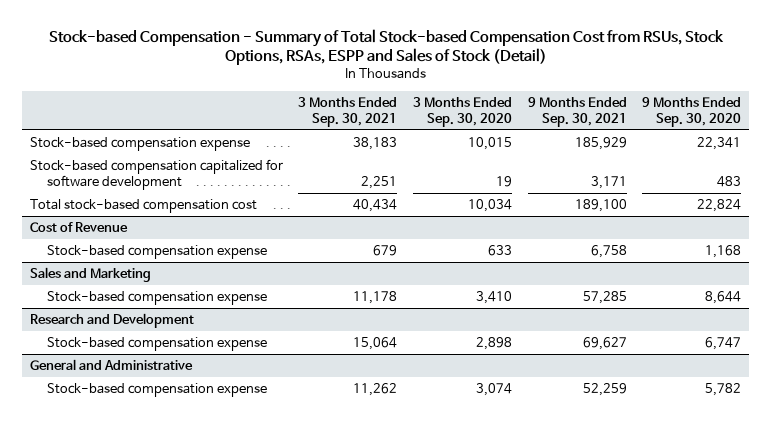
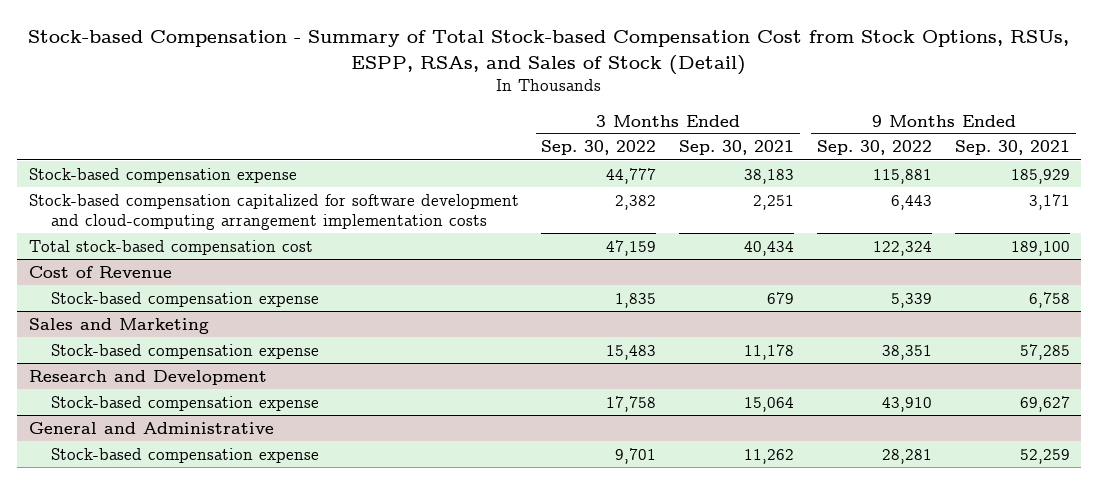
[48,28,724,66] Stock-based Compensation - Summary of Total Stock-based Compensation Cost from RSUs, Stock Options, RSAs, ESPP and Sales of Stock (Detail) -> [28,30,1070,75] Stock-based Compensation - Summary of Total Stock-based Compensation Cost from Stock Options, RSUs, ESPP, RSAs, and Sales of Stock (Detail)
[413,96,513,127] 3 Months Ended Sep. 30, 2020 -> none
[642,96,742,127] 9 Months Ended Sep. 30, 2020 -> none
none -> [541,140,657,156] Sep. 30, 2022
none -> [817,140,933,156] Sep. 30, 2022
[29,159,283,190] Stock-based compensation capitalized for software development -> [28,193,519,231] Stock-based compensation capitalized for software development and cloud-computing arrangement implementation costs

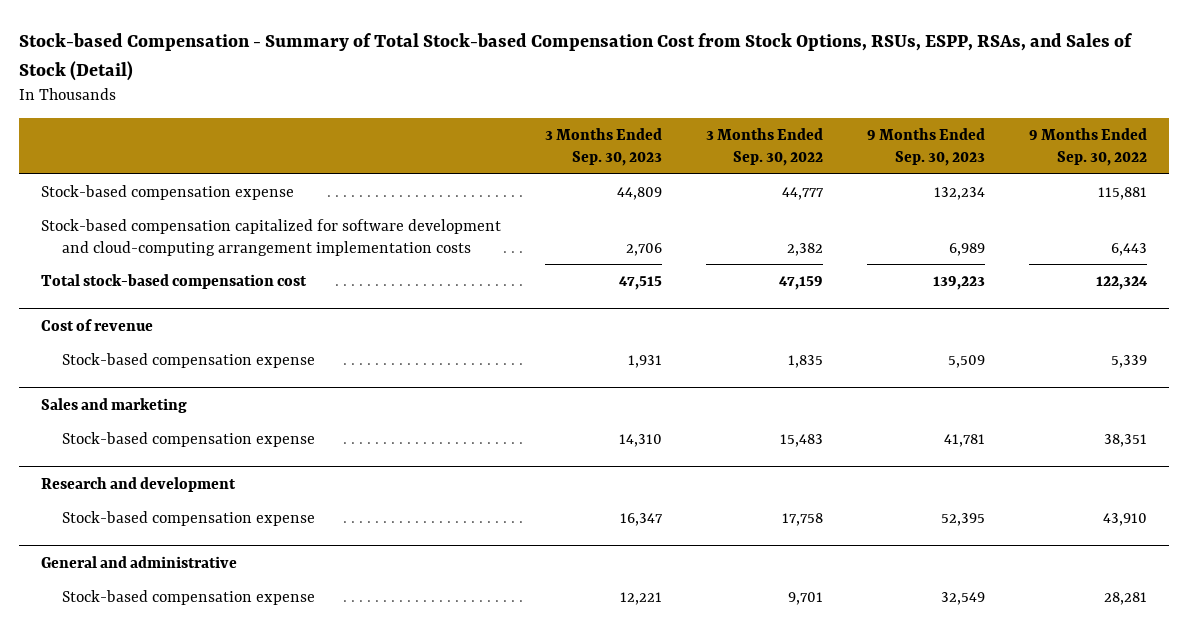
[679,140,795,156] Sep. 30, 2021 -> none
[954,140,1070,156] Sep. 30, 2021 -> none
none -> [545,128,663,166] 3 Months Ended Sep. 30, 2023
none -> [866,128,985,166] 9 Months Ended Sep. 30, 2023
[28,265,172,278] Cost of Revenue -> [41,318,154,331] Cost of revenue
[28,317,209,334] Sales and Marketing -> [41,397,188,413] Sales and marketing
[28,369,267,385] Research and Development -> [41,476,237,492] Research and development
[28,421,274,434] General and Administrative -> [41,555,238,568] General and administrative

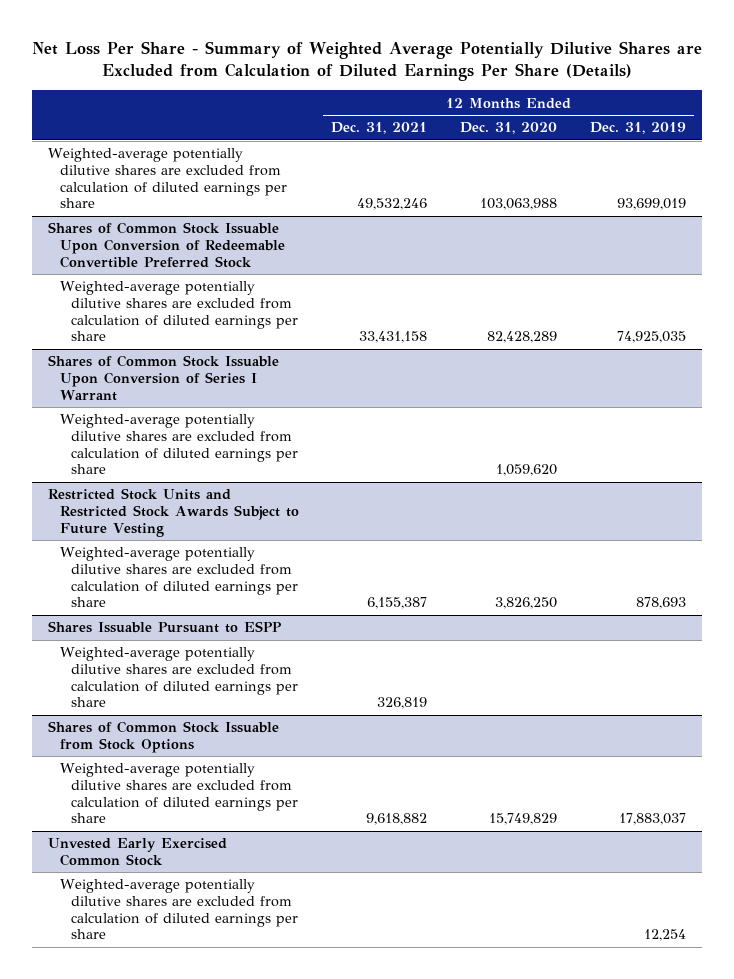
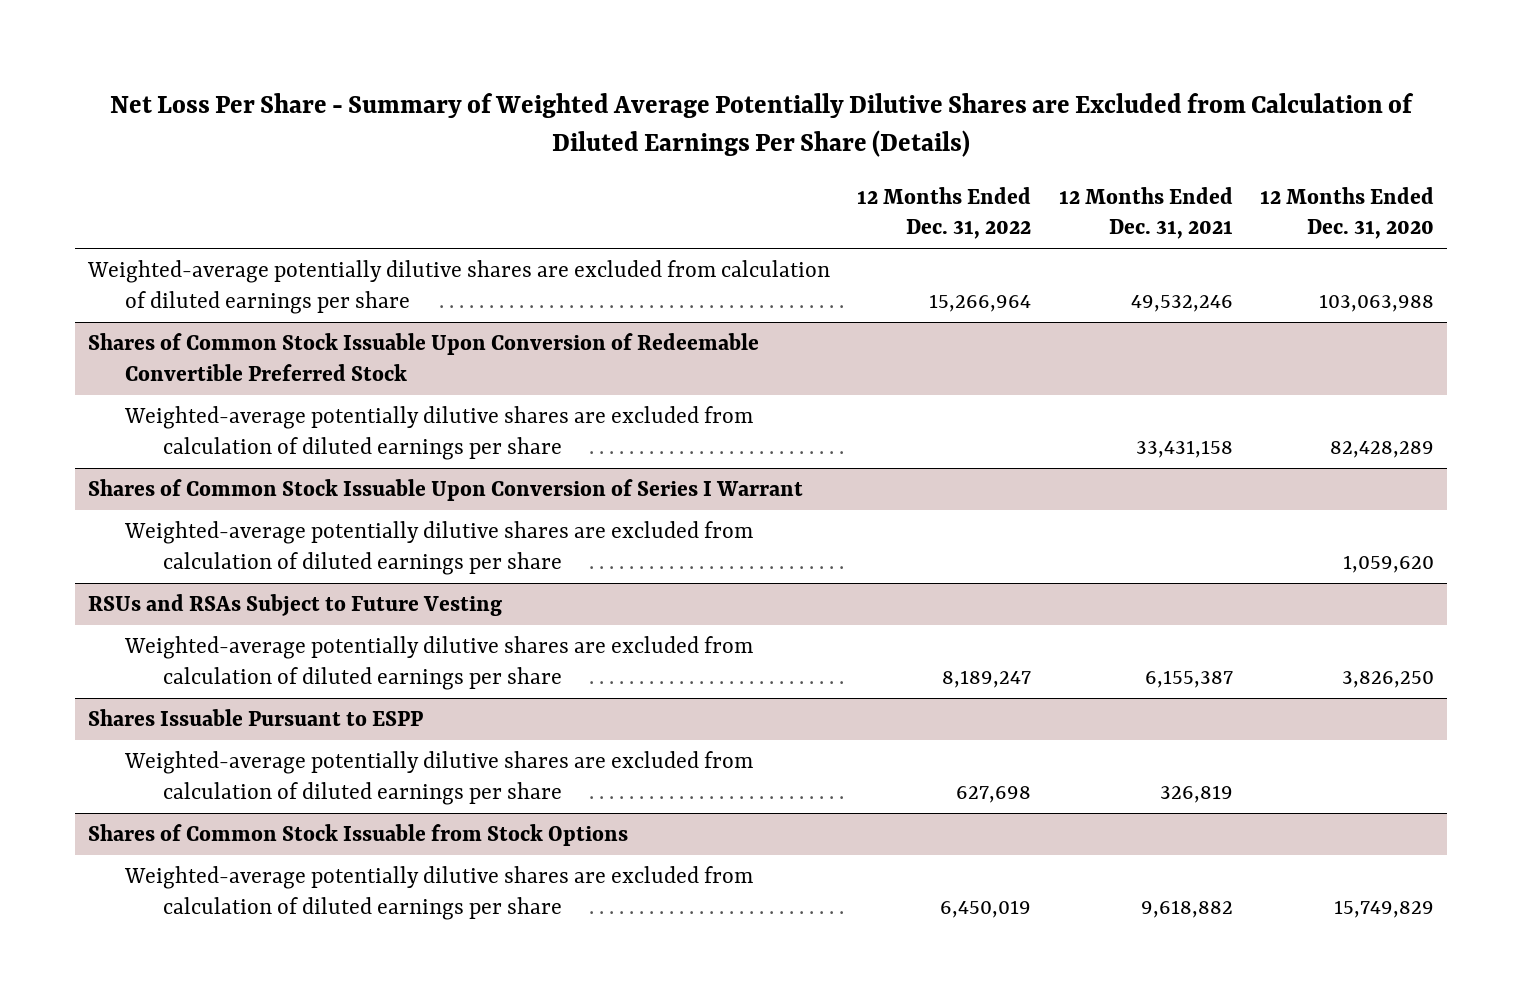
[589,122,686,135] Dec. 31, 2019 -> none
none -> [857,186,1032,240] 12 Months Ended Dec. 31, 2022
[48,488,299,537] Restricted Stock Units and Restricted Stock Awards Subject to Future Vesting -> [88,594,503,617] RSUs and RSAs Subject to Future Vesting
[48,838,228,866] Unvested Early Exercised Common Stock -> none
[59,879,299,940] Weighted-average potentially dilutive shares are excluded from calculation of diluted earnings per share -> none

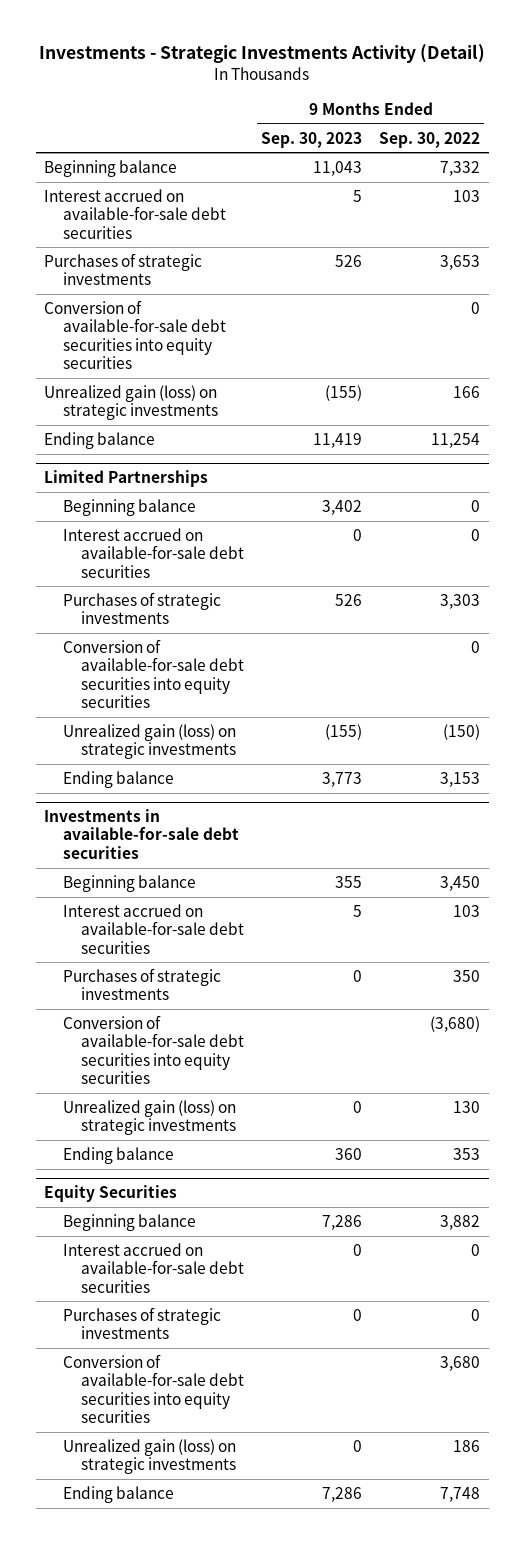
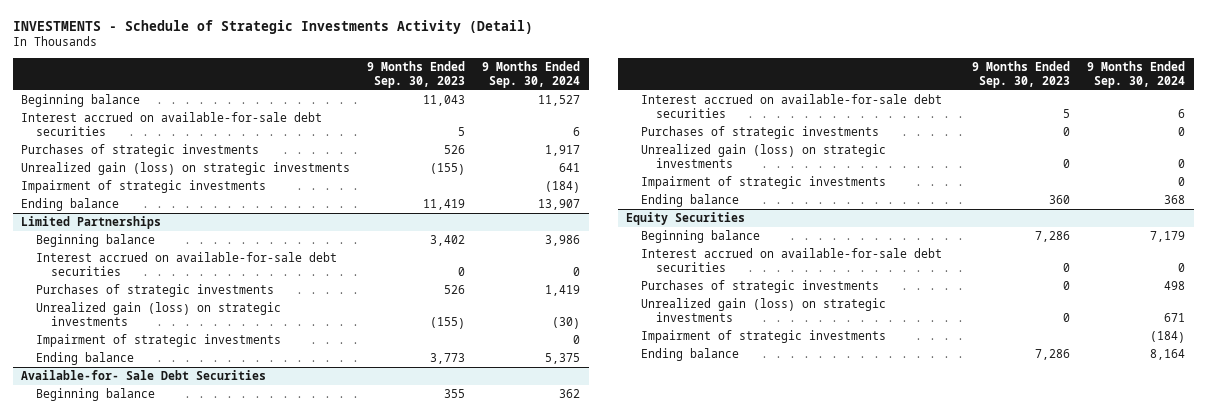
[39,44,486,64] Investments - Strategic Investments Activity (Detail) -> [12,19,533,34] INVESTMENTS - Schedule of Strategic Investments Activity (Detail)
[379,131,481,148] Sep. 30, 2022 -> none
none -> [482,60,581,88] 9 Months Ended Sep. 30, 2024
[44,299,226,369] Conversion of available-for-sale debt securities into equity securities -> none
none -> [21,180,267,194] Impairment of strategic investments
[62,638,244,708] Conversion of available-for-sale debt securities into equity securities -> none
none -> [36,334,282,348] Impairment of strategic investments
[44,809,239,859] Investments in available-for-sale debt securities -> [21,370,267,381] Available-for- Sale Debt Securities
[62,1014,244,1084] Conversion of available-for-sale debt securities into equity securities -> none
none -> [640,176,886,190] Impairment of strategic investments
[62,1353,244,1423] Conversion of available-for-sale debt securities into equity securities -> none
none -> [640,330,886,344] Impairment of strategic investments

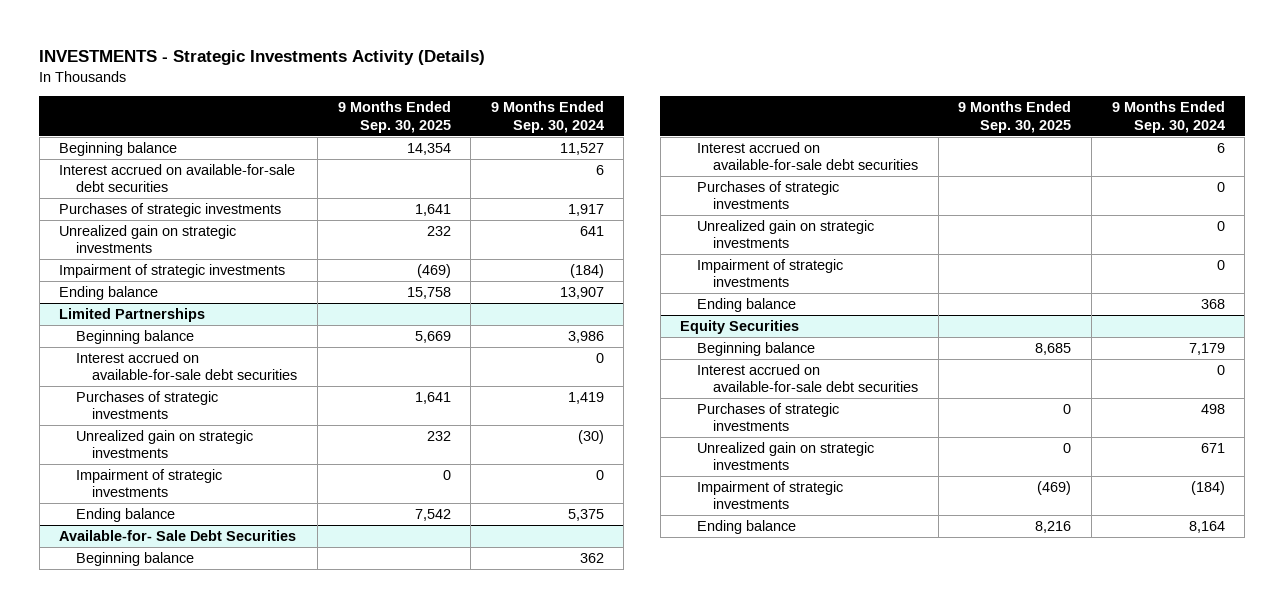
[12,19,533,34] INVESTMENTS - Schedule of Strategic Investments Activity (Detail) -> [39,50,486,66] INVESTMENTS - Strategic Investments Activity (Details)
[367,60,466,88] 9 Months Ended Sep. 30, 2023 -> none
none -> [337,101,451,133] 9 Months Ended Sep. 30, 2025
[21,162,351,176] Unrealized gain (loss) on strategic investments -> [59,224,237,254] Unrealized gain on strategic investments
[36,302,282,327] Unrealized gain (loss) on strategic investments -> [75,429,253,459] Unrealized gain on strategic investments
[640,144,886,169] Unrealized gain (loss) on strategic investments -> [696,219,874,249] Unrealized gain on strategic investments
[640,298,886,323] Unrealized gain (loss) on strategic investments -> [696,441,874,471] Unrealized gain on strategic investments

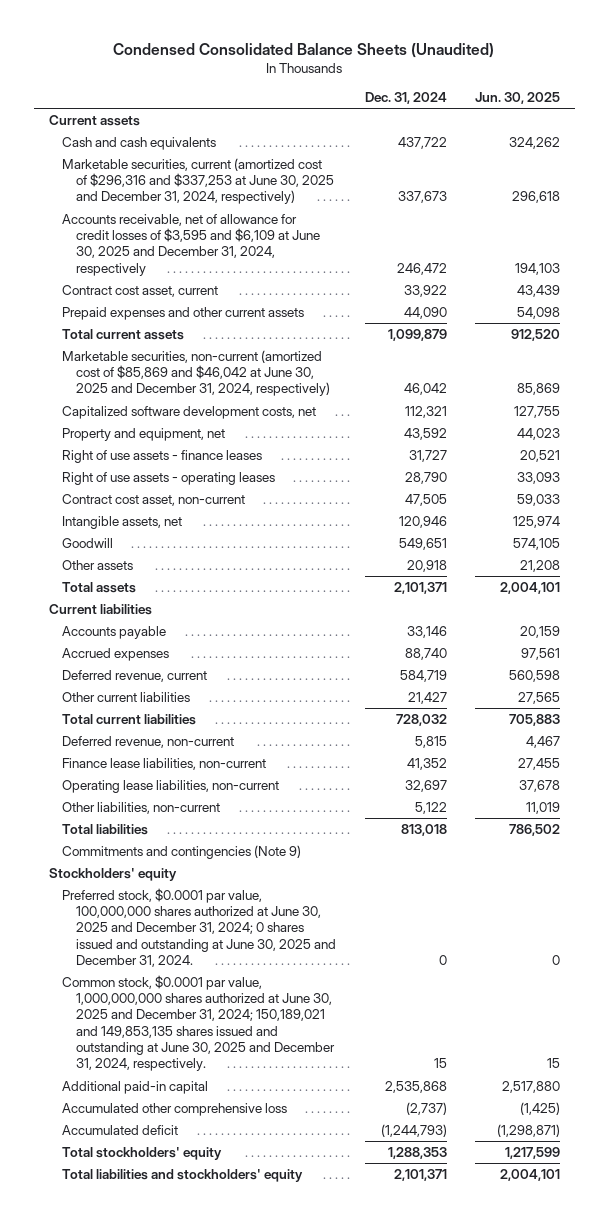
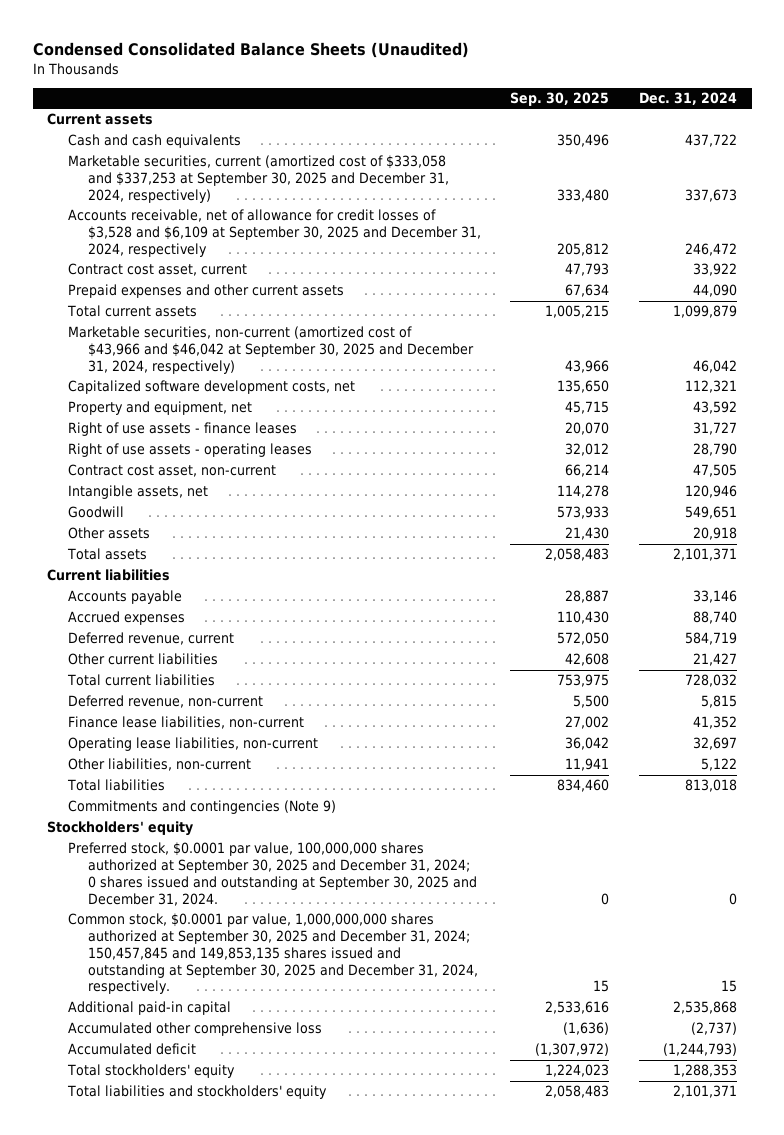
[475,91,561,104] Jun. 30, 2025 -> none
none -> [510,92,610,107] Sep. 30, 2025
[62,157,334,205] Marketable securities, current (amortized cost of $296,316 and $337,253 at June 30, 2025 and December 31, 2024, respectively) -> [67,155,450,203] Marketable securities, current (amortized cost of $333,058 and $337,253 at September 30, 2025 and December 31, 2024, respectively)
[62,213,320,276] Accounts receivable, net of allowance for credit losses of $3,595 and $6,109 at June 30, 2025 and December 31, 2024, respectively -> [67,209,482,257] Accounts receivable, net of allowance for credit losses of $3,528 and $6,109 at September 30, 2025 and December 31, 2024, respectively
[62,349,330,397] Marketable securities, non-current (amortized cost of $85,869 and $46,042 at June 30, 2025 and December 31, 2024, respectively) -> [67,326,475,374] Marketable securities, non-current (amortized cost of $43,966 and $46,042 at September 30, 2025 and December 31, 2024, respectively)
[62,887,336,968] Preferred stock, $0.0001 par value, 100,000,000 shares authorized at June 30, 2025 and December 31, 2024; 0 shares issued and outstanding at June 30, 2025 and December 31, 2024. -> [67,842,478,906] Preferred stock, $0.0001 par value, 100,000,000 shares authorized at September 30, 2025 and December 31, 2024; 0 shares issued and outstanding at September 30, 2025 and December 31, 2024.
[62,974,335,1072] Common stock, $0.0001 par value, 1,000,000,000 shares authorized at June 30, 2025 and December 31, 2024; 150,189,021 and 149,853,135 shares issued and outstanding at June 30, 2025 and December 31, 2024, respectively. -> [67,913,479,995] Common stock, $0.0001 par value, 1,000,000,000 shares authorized at September 30, 2025 and December 31, 2024; 150,457,845 and 149,853,135 shares issued and outstanding at September 30, 2025 and December 31, 2024, respectively.

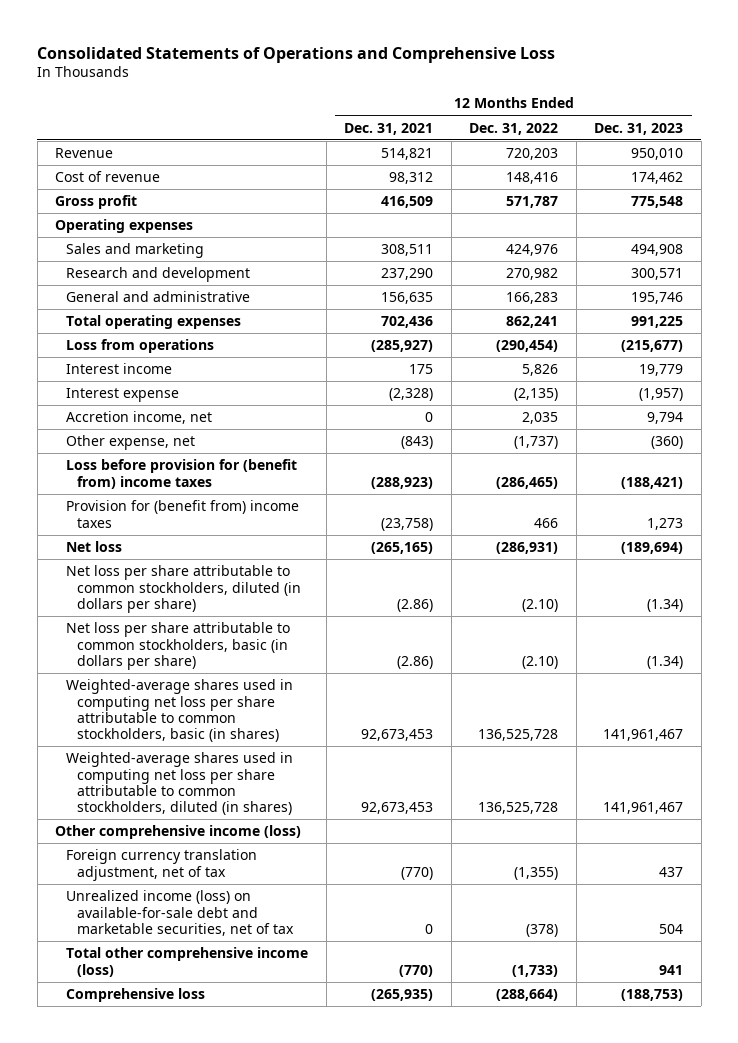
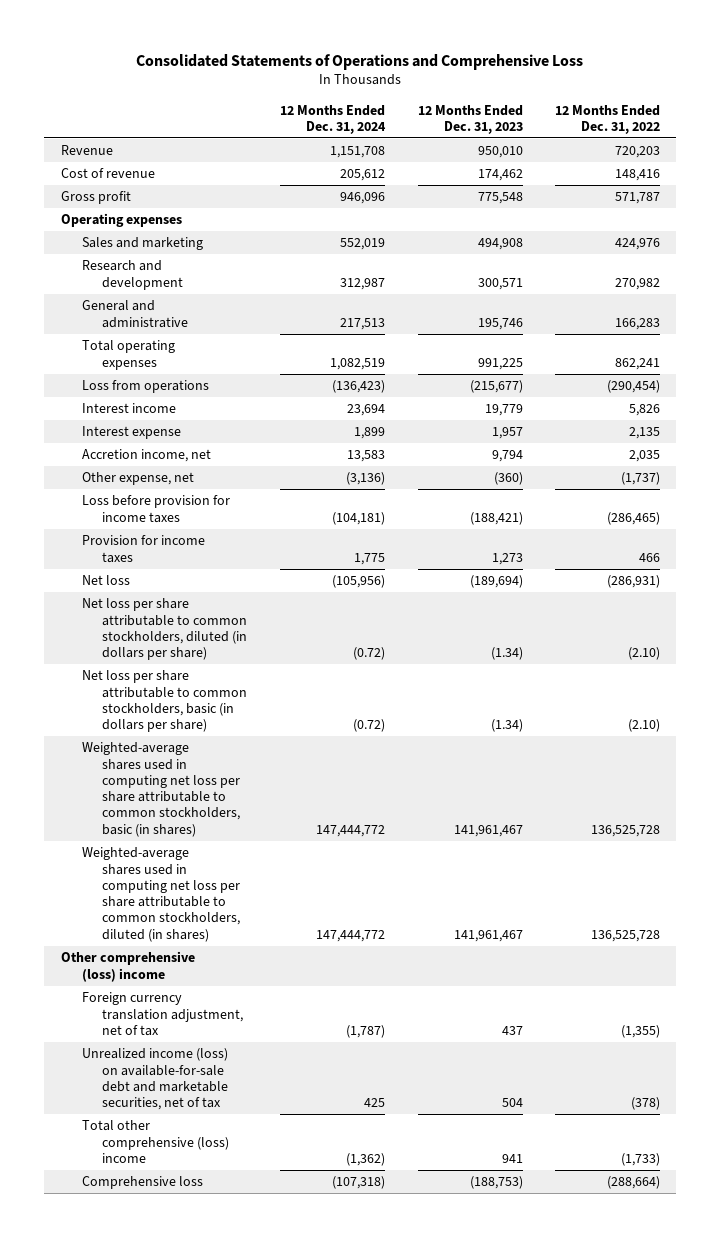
[344,122,434,135] Dec. 31, 2021 -> none
none -> [279,104,386,134] 12 Months Ended Dec. 31, 2024
[514,388,559,402] (2,135) -> [629,427,661,440] 2,135
[639,388,684,402] (1,957) -> [491,427,523,440] 1,957
[66,459,298,489] Loss before provision for (benefit from) income taxes -> [81,495,230,523] Loss before provision for income taxes
[66,500,300,528] Provision for (benefit from) income taxes -> [81,535,205,563] Provision for income taxes
[55,825,302,840] Other comprehensive income (loss) -> [60,951,195,982] Other comprehensive (loss) income
[66,947,309,977] Total other comprehensive income (loss) -> [81,1120,230,1163] Total other comprehensive (loss) income

